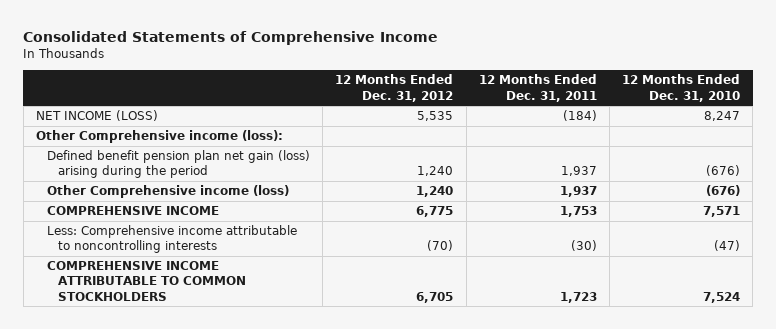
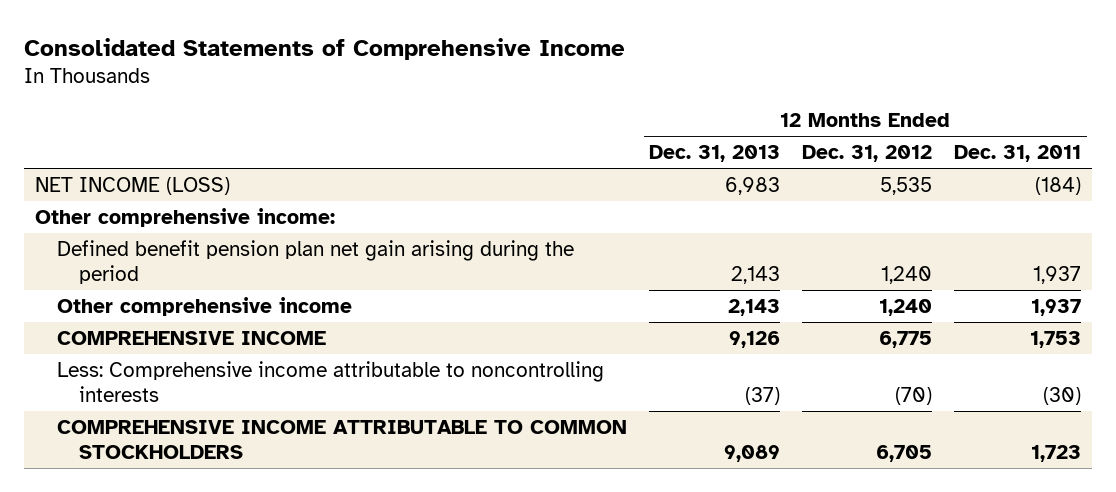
[621,74,740,102] 12 Months Ended Dec. 31, 2010 -> none
none -> [649,145,781,163] Dec. 31, 2013
[35,130,283,144] Other Comprehensive income (loss): -> [35,208,336,228] Other comprehensive income:
[47,150,311,179] Defined benefit pension plan net gain (loss) arising during the period -> [57,240,575,284] Defined benefit pension plan net gain arising during the period
[47,185,290,199] Other Comprehensive income (loss) -> [57,297,353,317] Other comprehensive income

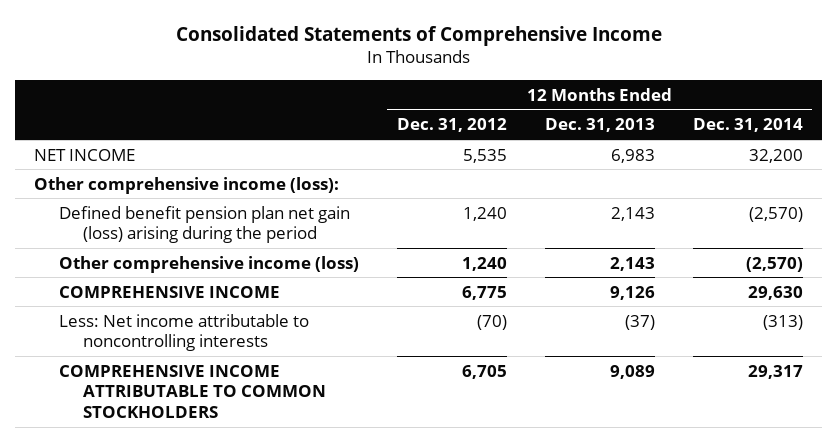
[954,145,1082,163] Dec. 31, 2011 -> none
none -> [692,118,803,133] Dec. 31, 2014
[35,177,231,196] NET INCOME (LOSS) -> [34,148,136,161] NET INCOME
[35,208,336,228] Other comprehensive income: -> [34,176,340,194] Other comprehensive income (loss):
[57,240,575,284] Defined benefit pension plan net gain arising during the period -> [58,205,350,244] Defined benefit pension plan net gain (loss) arising during the period
[57,297,353,317] Other comprehensive income -> [58,255,359,273] Other comprehensive income (loss)
[57,361,605,402] Less: Comprehensive income attributable to noncontrolling interests -> [58,313,309,352] Less: Net income attributable to noncontrolling interests

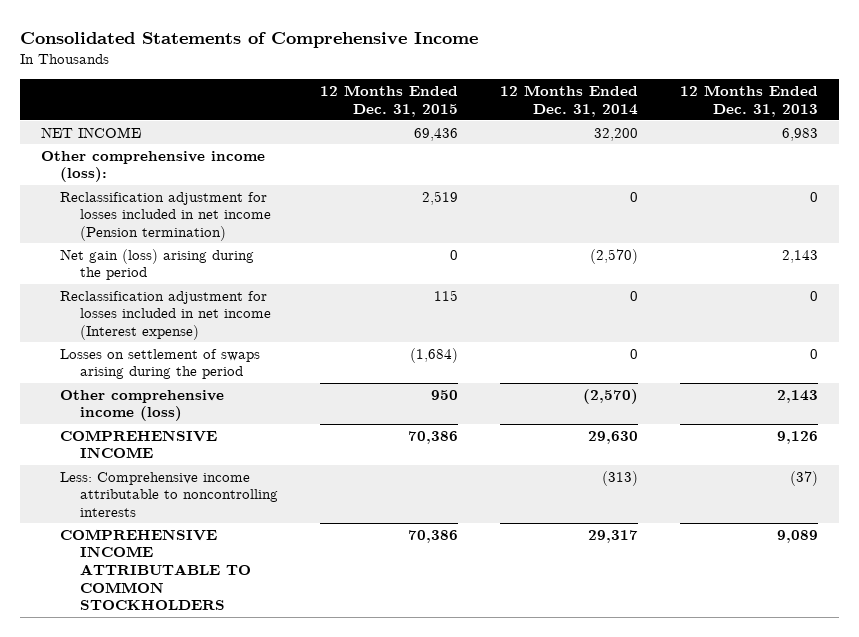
[396,118,507,133] Dec. 31, 2012 -> none
none -> [319,85,458,117] 12 Months Ended Dec. 31, 2015
none -> [60,191,271,242] Reclassification adjustment for losses included in net income (Pension termination)
[58,205,350,244] Defined benefit pension plan net gain (loss) arising during the period -> [60,248,255,281] Net gain (loss) arising during the period
none -> [60,290,271,341] Reclassification adjustment for losses included in net income (Interest expense)
none -> [60,348,261,380] Losses on settlement of swaps arising during the period
[58,313,309,352] Less: Net income attributable to noncontrolling interests -> [60,471,278,518] Less: Comprehensive income attributable to noncontrolling interests

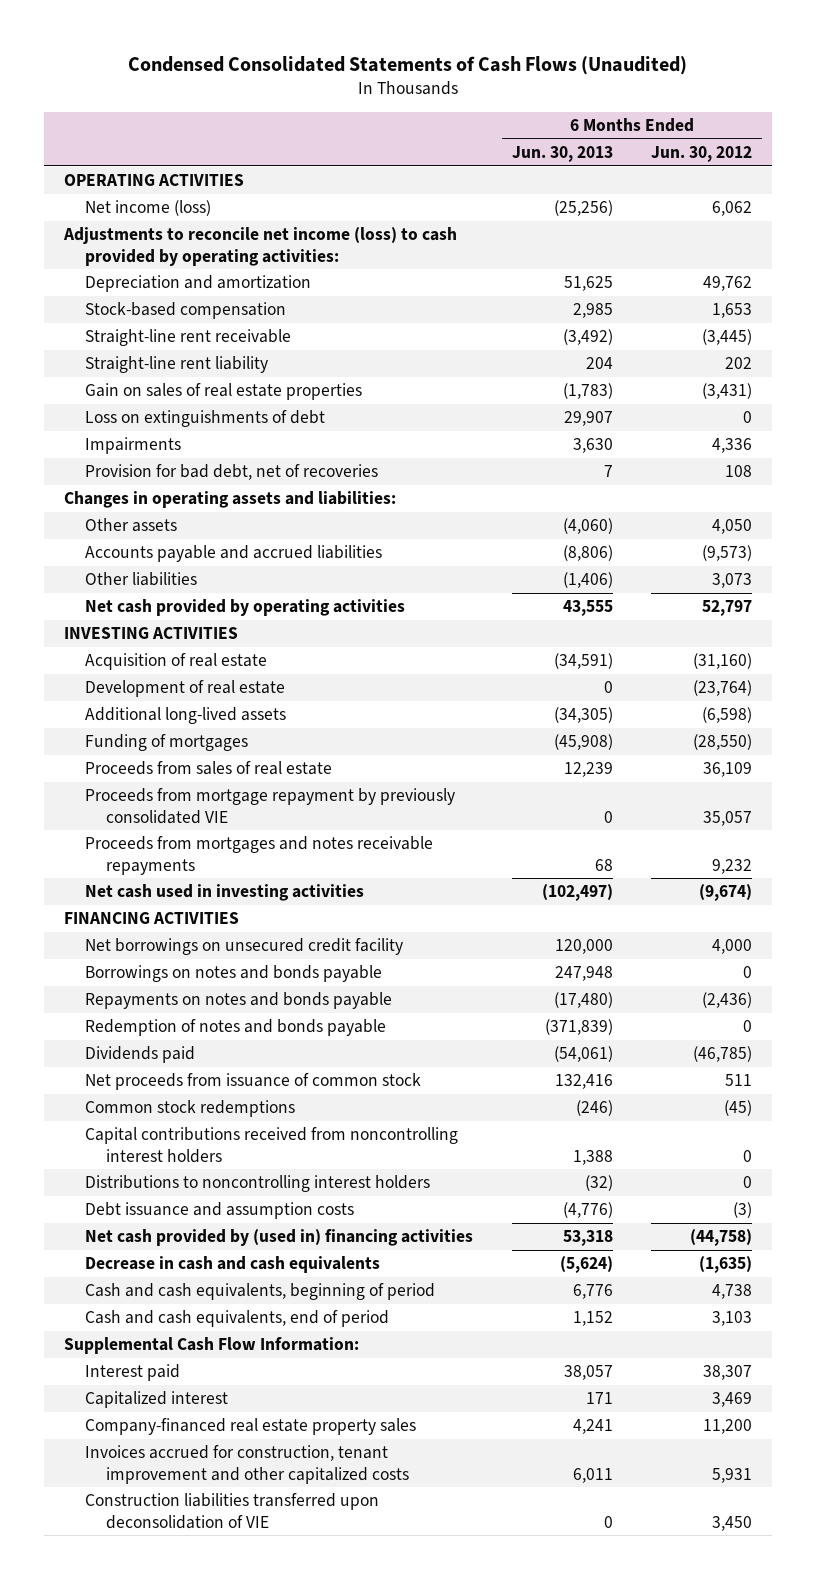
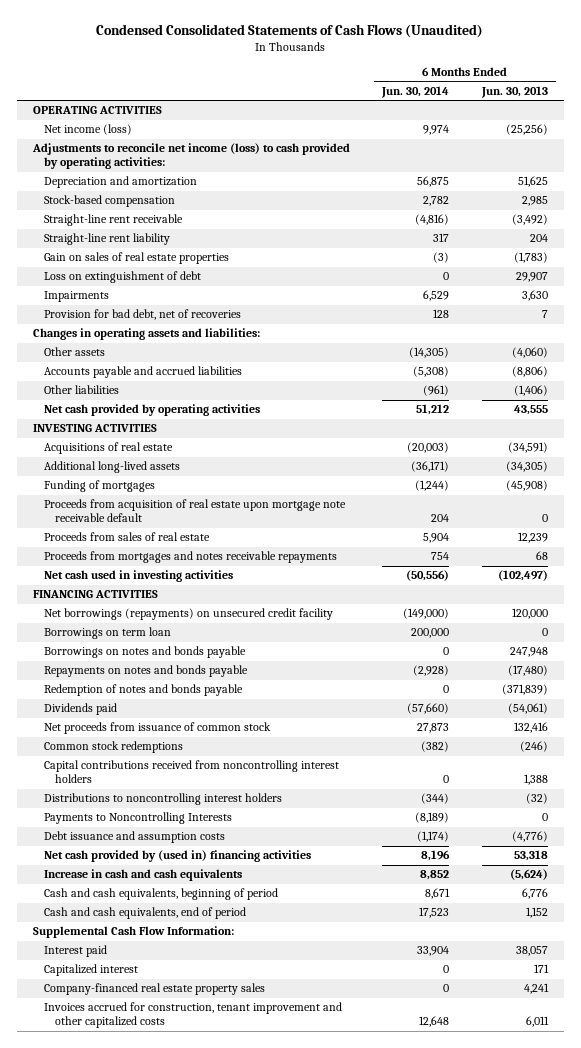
[651,145,753,162] Jun. 30, 2012 -> none
none -> [381,86,450,99] Jun. 30, 2014
[85,410,326,428] Loss on extinguishments of debt -> [44,271,202,284] Loss on extinguishment of debt
[85,680,286,698] Development of real estate -> none
[85,653,268,671] Acquisition of real estate -> [44,442,174,455] Acquisitions of real estate
none -> [44,499,347,523] Proceeds from acquisition of real estate upon mortgage note receivable default
[85,788,456,824] Proceeds from mortgage repayment by previously consolidated VIE -> none
[85,938,404,956] Net borrowings on unsecured credit facility -> [44,608,334,621] Net borrowings (repayments) on unsecured credit facility
none -> [44,627,172,640] Borrowings on term loan
none -> [44,812,233,825] Payments to Noncontrolling Interests
[85,1256,381,1274] Decrease in cash and cash equivalents -> [44,869,243,882] Increase in cash and cash equivalents
[85,1493,380,1529] Construction liabilities transferred upon deconsolidation of VIE -> none

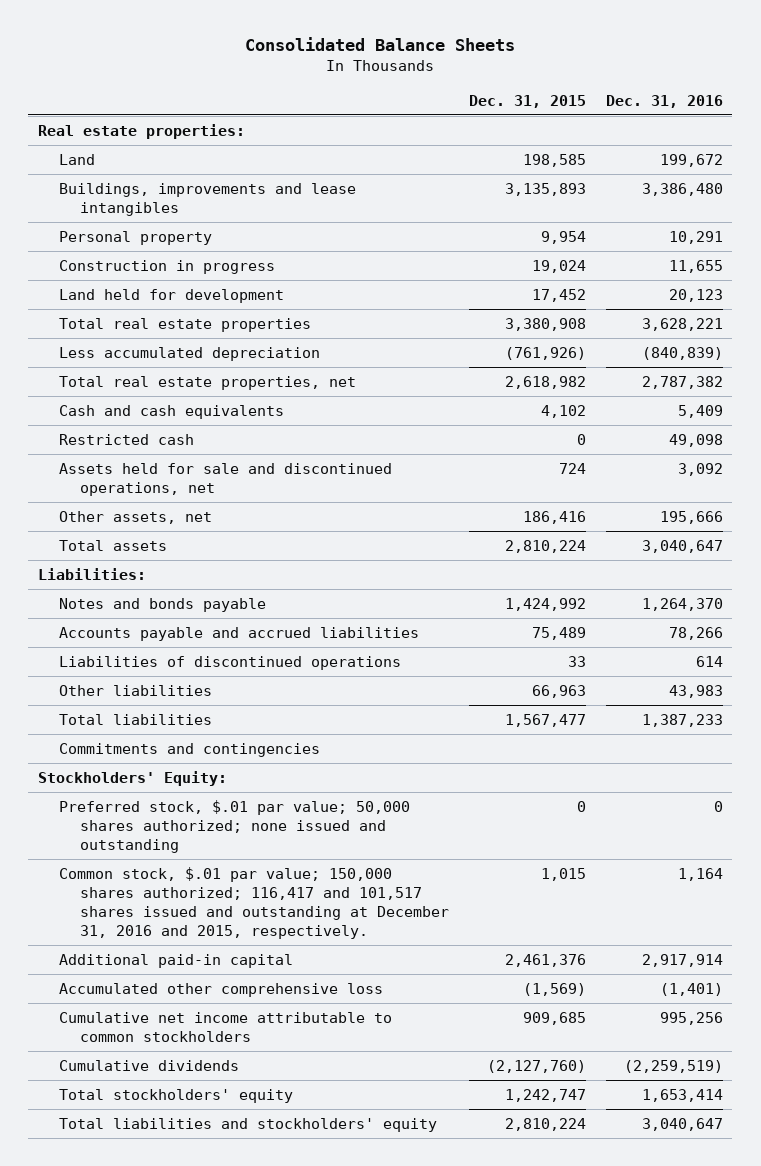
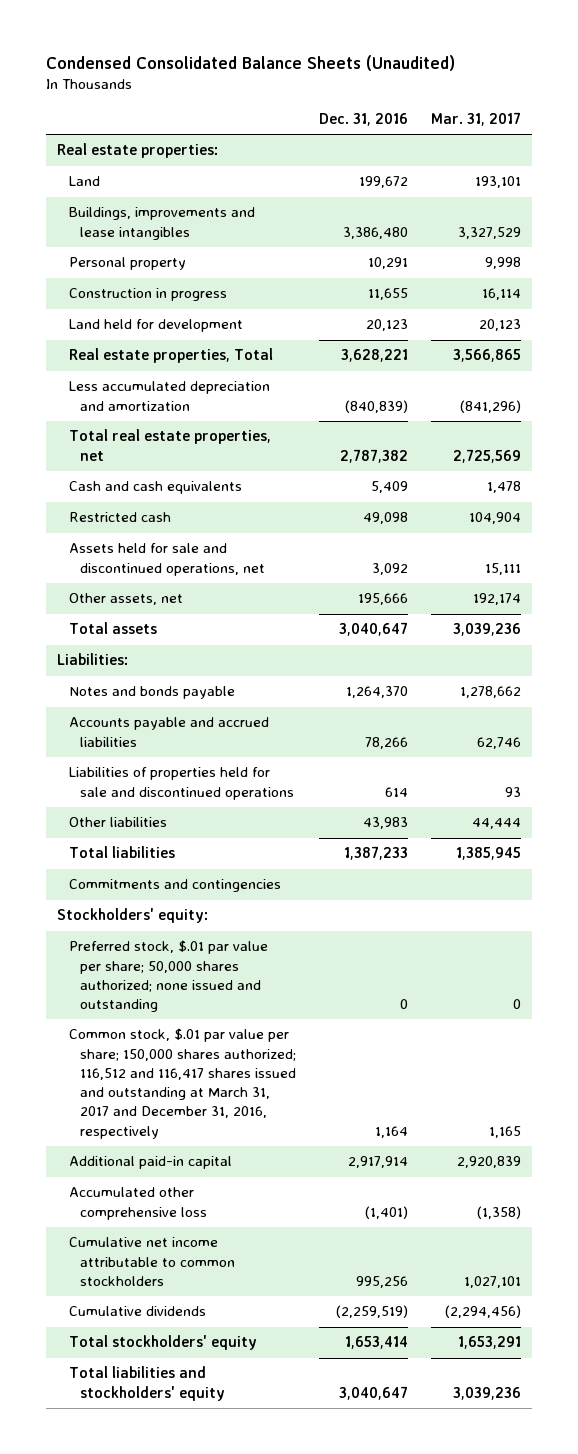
[245,37,516,52] Consolidated Balance Sheets -> [45,54,455,71] Condensed Consolidated Balance Sheets (Unaudited)
[468,94,586,108] Dec. 31, 2015 -> none
none -> [430,111,521,126] Mar. 31, 2017
[59,317,312,332] Total real estate properties -> [68,348,273,364] Real estate properties, Total
[59,346,321,361] Less accumulated depreciation -> [68,381,270,411] Less accumulated depreciation and amortization
[59,655,402,670] Liabilities of discontinued operations -> [68,767,294,800] Liabilities of properties held for sale and discontinued operations
[37,770,227,786] Stockholders' Equity: -> [57,908,209,924] Stockholders' equity:
[59,799,411,854] Preferred stock, $.01 par value; 50,000 shares authorized; none issued and outstanding -> [68,940,268,1013] Preferred stock, $.01 par value per share; 50,000 shares authorized; none issued and outstanding
[59,866,450,940] Common stock, $.01 par value; 150,000 shares authorized; 116,417 and 101,517 shares issued and outstanding at December 31, 2016 and 2015, respectively. -> [68,1028,296,1139] Common stock, $.01 par value per share; 150,000 shares authorized; 116,512 and 116,417 shares issued and outstanding at March 31, 2017 and December 31, 2016, respectively

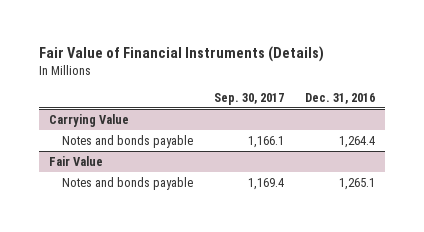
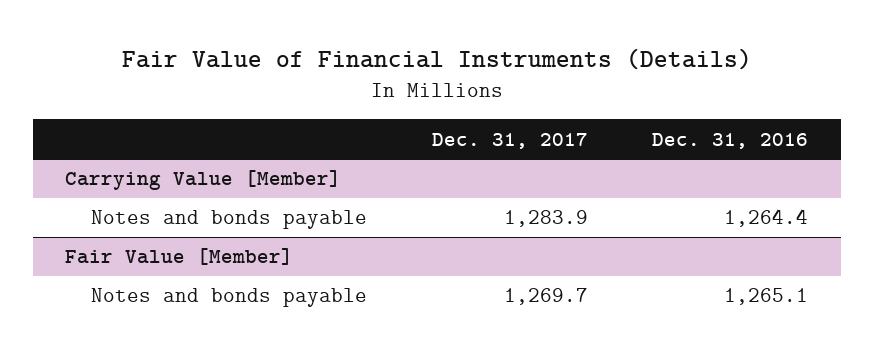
[213,92,284,105] Sep. 30, 2017 -> none
none -> [431,132,588,149] Dec. 31, 2017
[49,113,130,127] Carrying Value -> [65,170,342,191] Carrying Value [Member]
[49,155,104,166] Fair Value -> [65,248,294,266] Fair Value [Member]

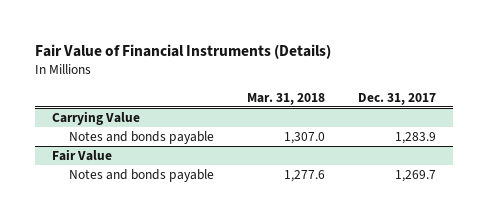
[652,132,809,149] Dec. 31, 2016 -> none
none -> [247,92,326,105] Mar. 31, 2018
[65,170,342,191] Carrying Value [Member] -> [51,111,140,126] Carrying Value
[65,248,294,266] Fair Value [Member] -> [51,149,112,162] Fair Value

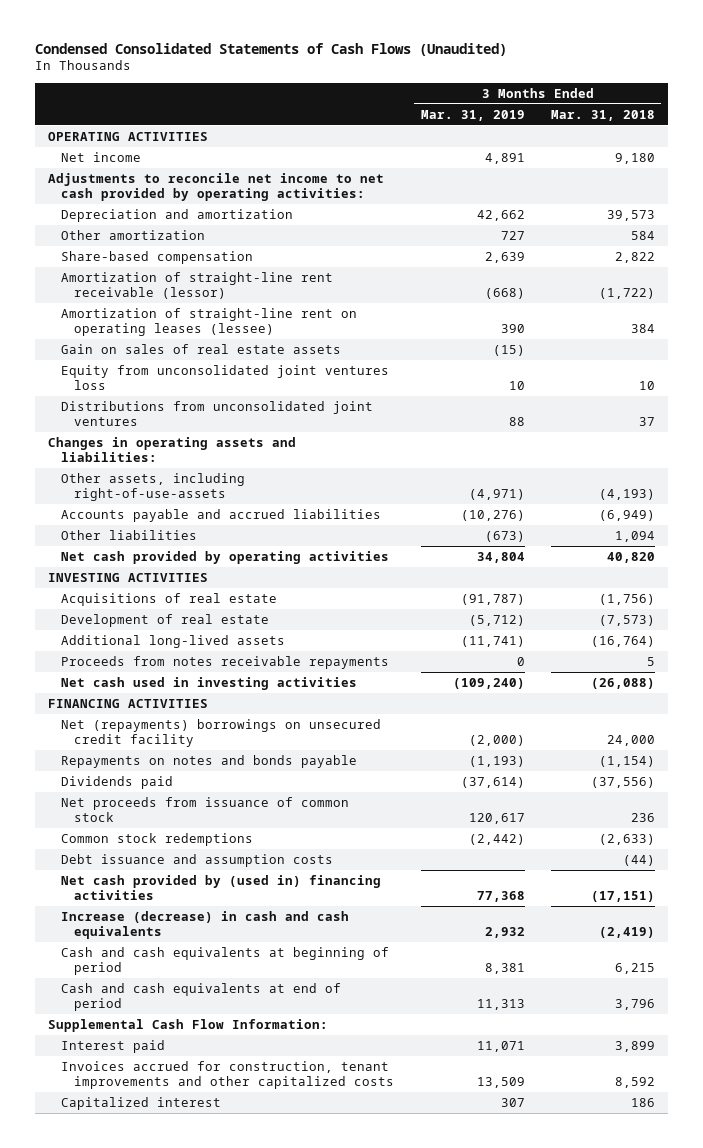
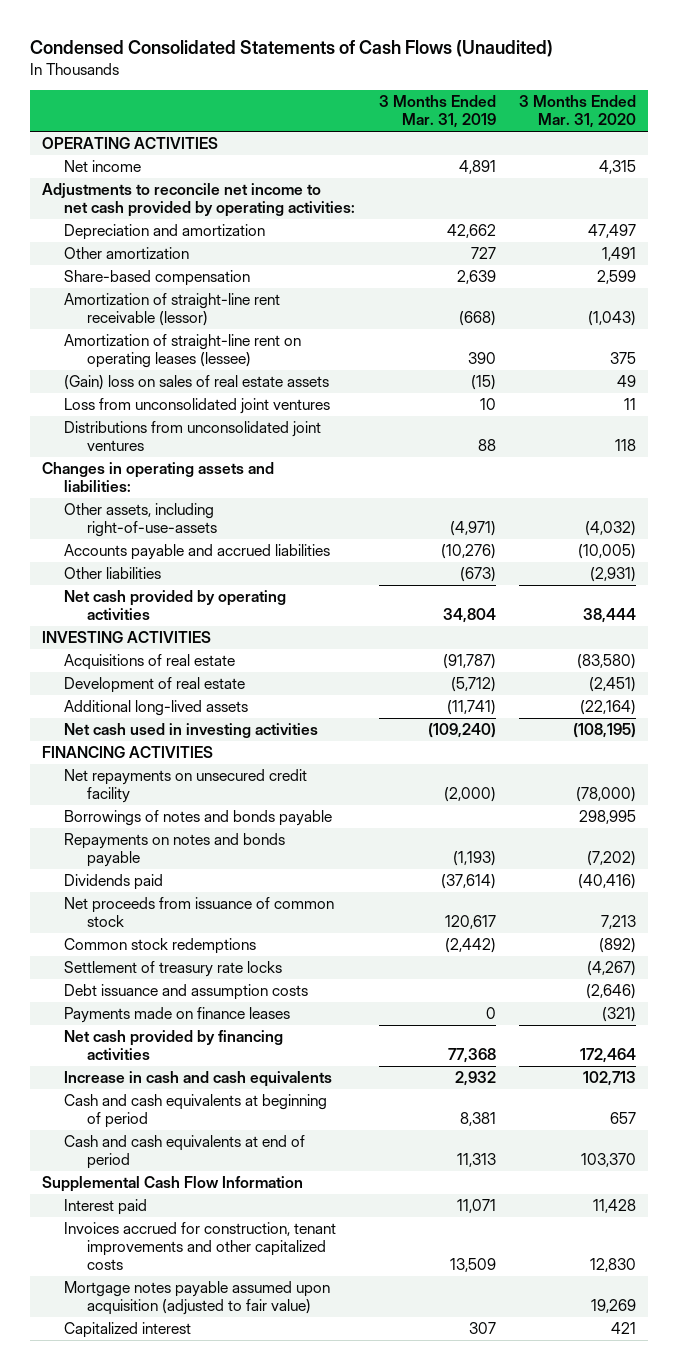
[550,109,655,121] Mar. 31, 2018 -> none
none -> [518,95,636,129] 3 Months Ended Mar. 31, 2020
[61,343,342,354] Gain on sales of real estate assets -> [64,375,330,391] (Gain) loss on sales of real estate assets
[61,364,390,391] Equity from unconsolidated joint ventures loss -> [64,398,331,415] Loss from unconsolidated joint ventures
[61,655,390,669] Proceeds from notes receivable repayments -> none
[61,718,382,748] Net (repayments) borrowings on unsecured credit facility -> [64,769,308,804] Net repayments on unsecured credit facility
none -> [64,810,333,827] Borrowings of notes and bonds payable
none -> [64,961,283,978] Settlement of treasury rate locks
none -> [64,1007,291,1024] Payments made on finance leases
[61,874,382,901] Net cash provided by (used in) financing activities -> [64,1030,284,1061] Net cash provided by financing activities
[61,910,350,940] Increase (decrease) in cash and cash equivalents -> [64,1071,333,1088] Increase in cash and cash equivalents
[48,1018,329,1032] Supplemental Cash Flow Information: -> [41,1176,303,1193] Supplemental Cash Flow Information
none -> [64,1281,331,1316] Mortgage notes payable assumed upon acquisition (adjusted to fair value)

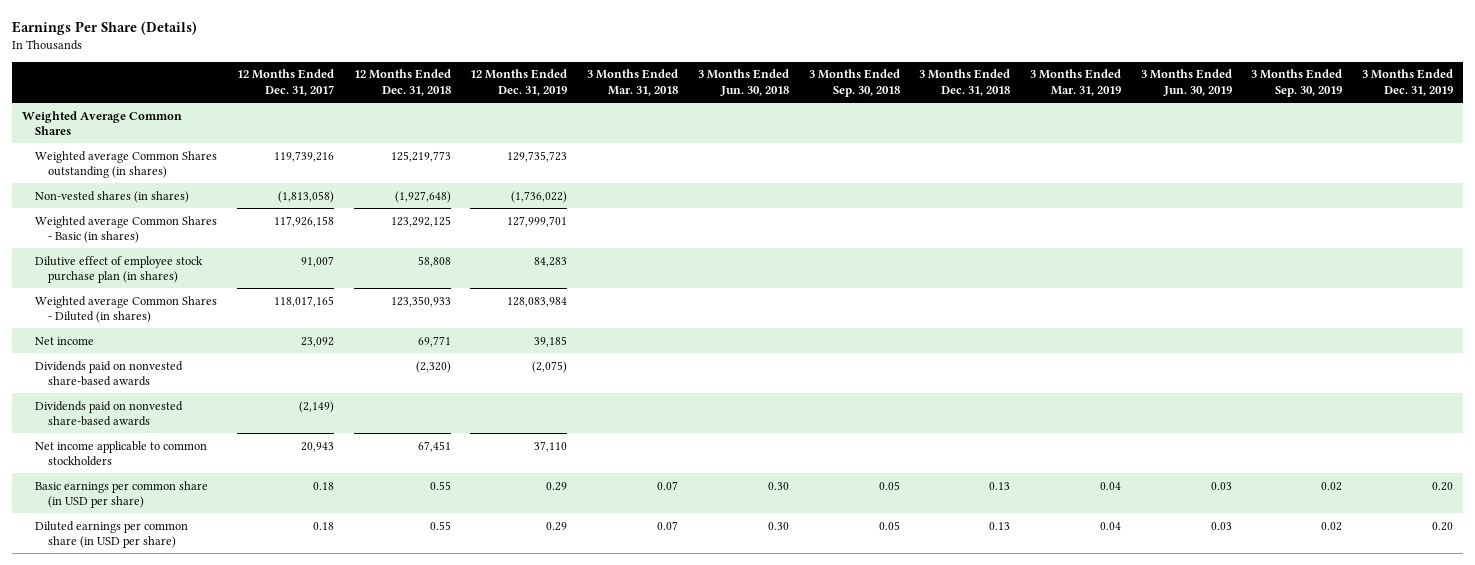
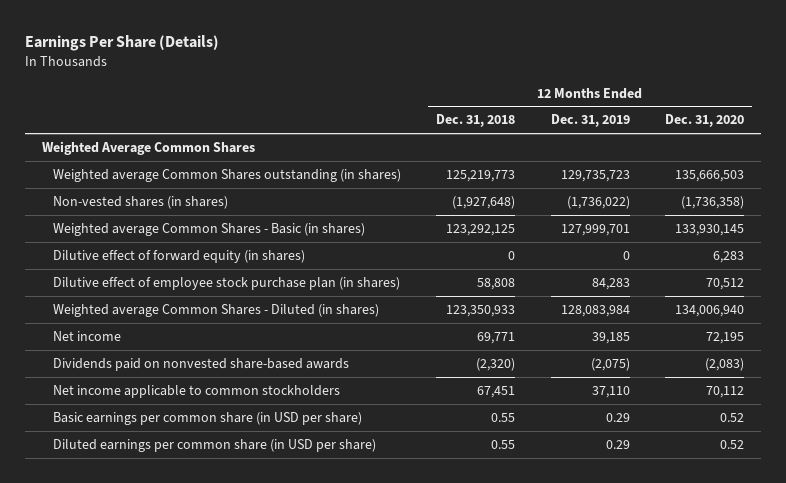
[236,69,334,96] 12 Months Ended Dec. 31, 2017 -> none
[587,69,679,96] 3 Months Ended Mar. 31, 2018 -> none
[697,69,789,96] 3 Months Ended Jun. 30, 2018 -> none
[808,69,900,97] 3 Months Ended Sep. 30, 2018 -> none
[919,69,1011,96] 3 Months Ended Dec. 31, 2018 -> none
[1029,69,1121,96] 3 Months Ended Mar. 31, 2019 -> none
[1140,69,1232,96] 3 Months Ended Jun. 30, 2019 -> none
[1251,69,1343,97] 3 Months Ended Sep. 30, 2019 -> none
[1362,69,1454,96] 3 Months Ended Dec. 31, 2019 -> none
none -> [664,114,744,128] Dec. 31, 2020
none -> [53,250,306,264] Dilutive effect of forward equity (in shares)
[35,400,184,427] Dividends paid on nonvested share-based awards -> none

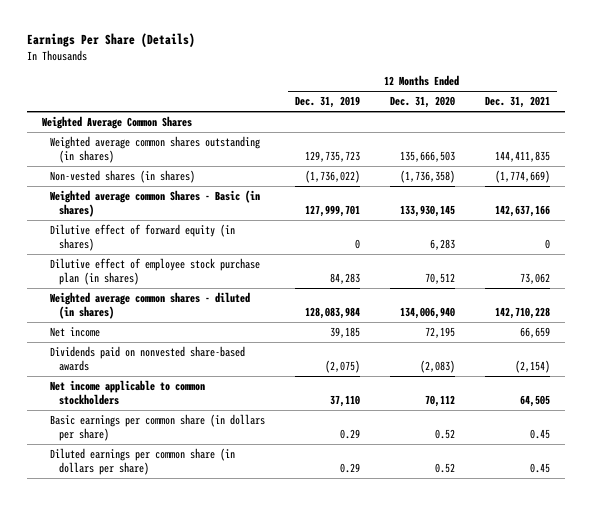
[436,114,516,128] Dec. 31, 2018 -> none
none -> [484,96,550,109] Dec. 31, 2021
[53,169,402,183] Weighted average Common Shares outstanding (in shares) -> [50,136,261,164] Weighted average common shares outstanding (in shares)
[53,223,366,237] Weighted average Common Shares - Basic (in shares) -> [50,190,261,218] Weighted average common Shares - Basic (in shares)
[53,304,380,318] Weighted average Common Shares - Diluted (in shares) -> [50,292,251,320] Weighted average common shares - diluted (in shares)
[53,412,363,426] Basic earnings per common share (in USD per share) -> [50,414,266,442] Basic earnings per common share (in dollars per share)
[53,439,377,453] Diluted earnings per common share (in USD per share) -> [50,448,236,476] Diluted earnings per common share (in dollars per share)

